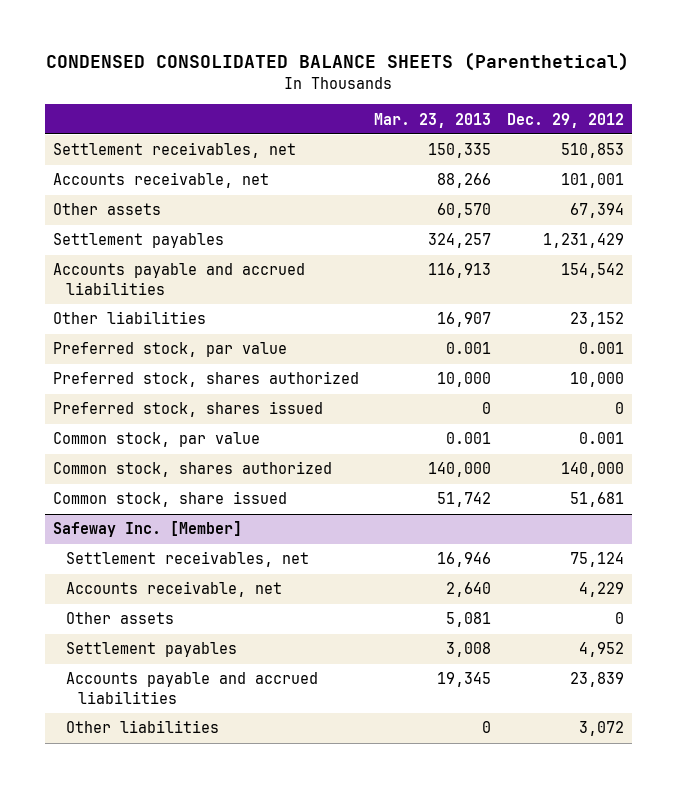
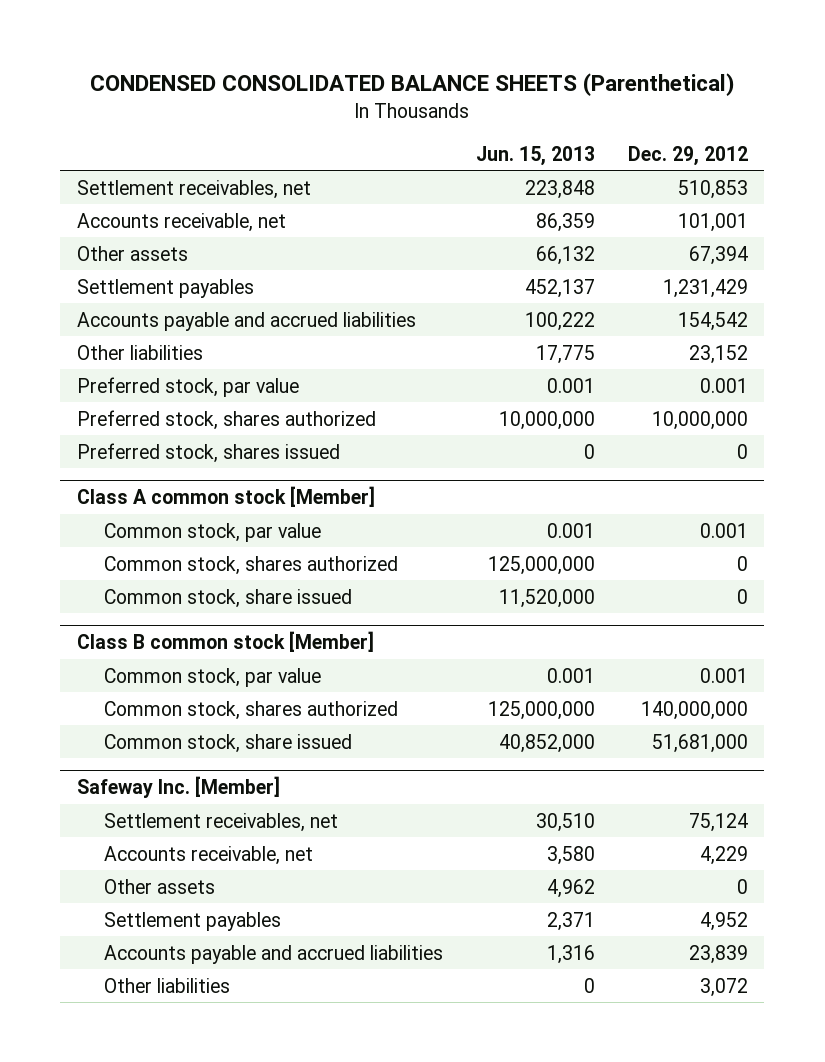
[374,112,492,128] Mar. 23, 2013 -> none
none -> [476,145,596,166] Jun. 15, 2013
[570,372,625,388] 10,000 -> [651,410,748,430] 10,000,000
none -> [76,485,375,507] Class A common stock [Member]
[561,462,625,478] 140,000 -> [736,555,748,571] 0
[570,492,625,508] 51,681 -> [736,588,748,604] 0
none -> [76,630,374,652] Class B common stock [Member]
none -> [104,667,322,687] Common stock, par value
none -> [104,700,399,720] Common stock, shares authorized
none -> [104,733,353,753] Common stock, share issued

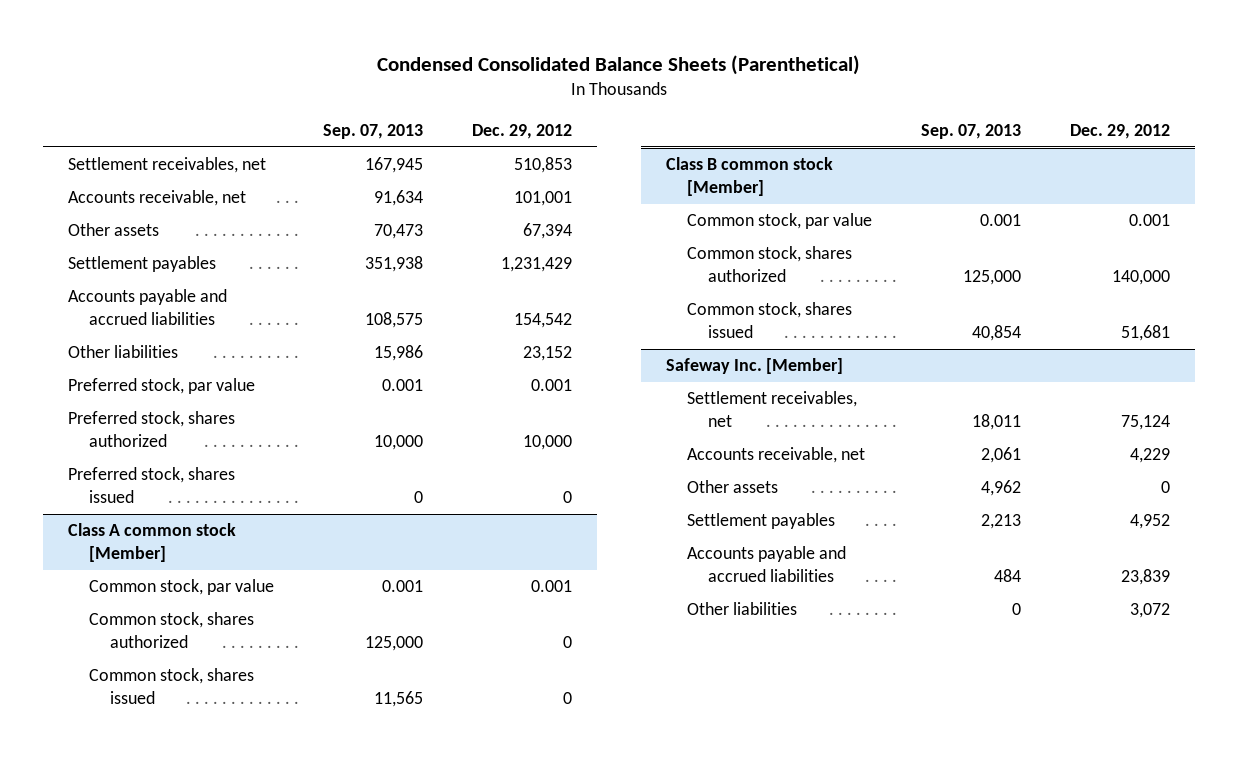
[90,72,735,96] CONDENSED CONSOLIDATED BALANCE SHEETS (Parenthetical) -> [377,55,861,76] Condensed Consolidated Balance Sheets (Parenthetical)
[476,145,596,166] Jun. 15, 2013 -> none
none -> [323,123,424,139] Sep. 07, 2013
[651,410,748,430] 10,000,000 -> [523,434,573,450] 10,000
[104,588,353,608] Common stock, share issued -> [89,668,255,704] Common stock, shares issued
[640,700,748,720] 140,000,000 -> [1112,269,1171,285] 140,000
[104,733,353,753] Common stock, share issued -> [687,302,853,338] Common stock, shares issued
[651,733,748,753] 51,681,000 -> [1121,324,1171,341] 51,681

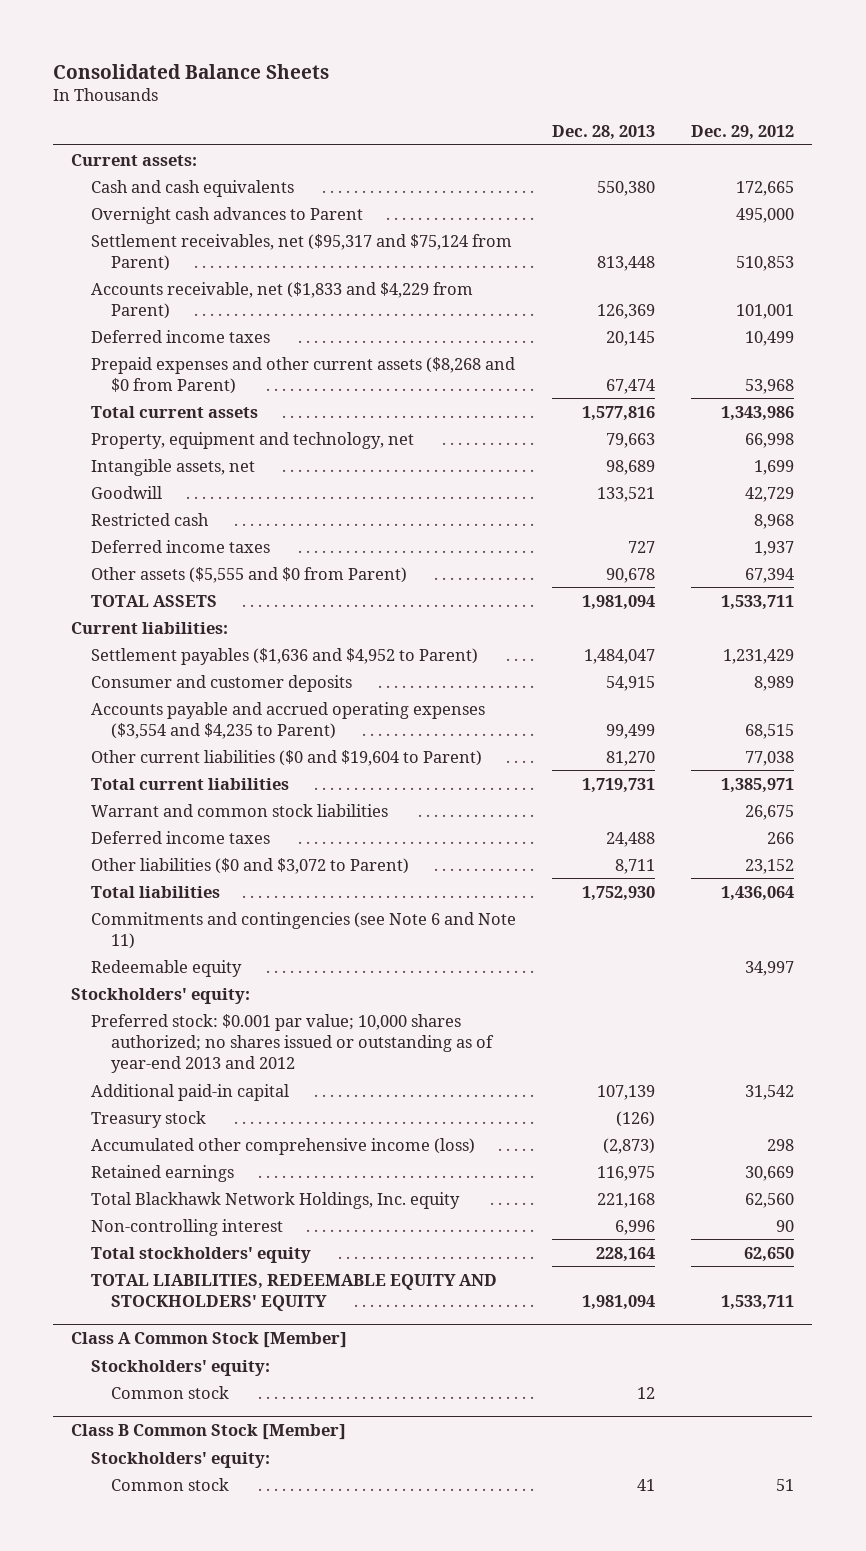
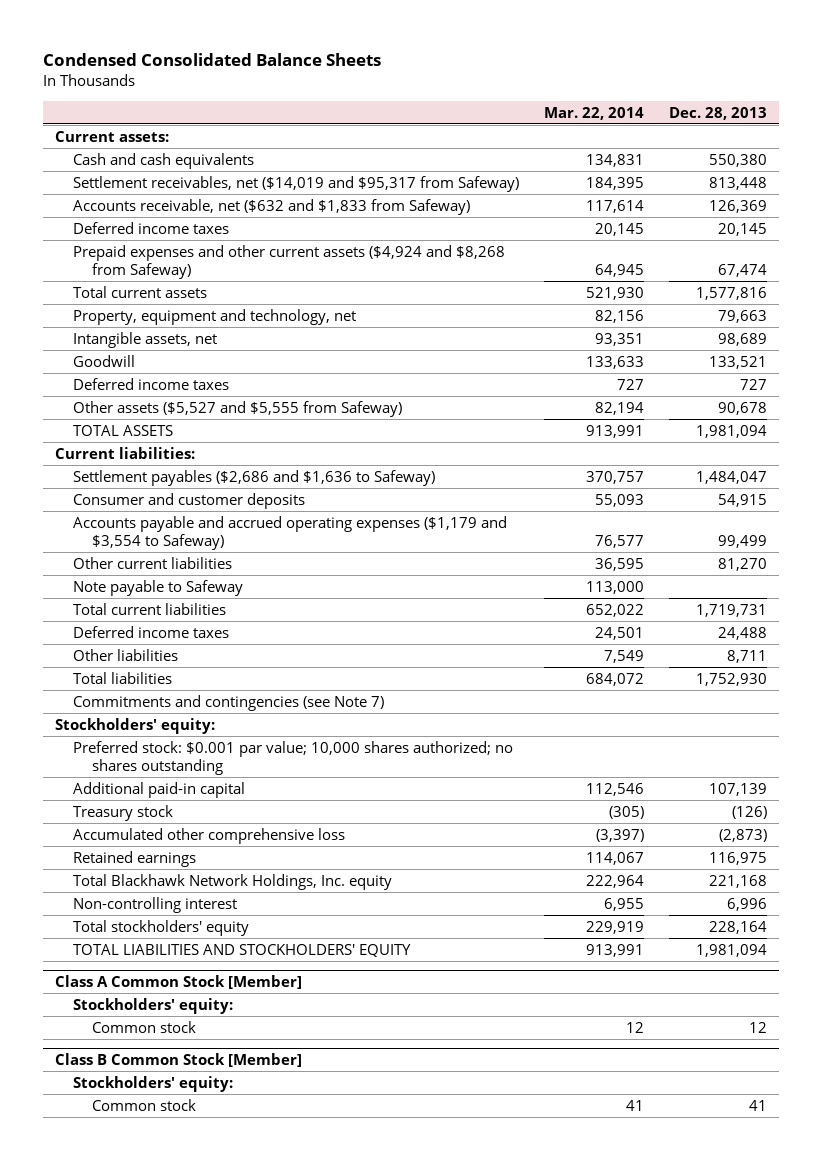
[53,63,330,79] Consolidated Balance Sheets -> [42,52,381,66] Condensed Consolidated Balance Sheets
[691,125,795,141] Dec. 29, 2012 -> none
none -> [544,106,645,120] Mar. 22, 2014
[91,206,364,224] Overnight cash advances to Parent -> none
[91,233,513,271] Settlement receivables, net ($95,317 and $75,124 from Parent) -> [73,175,520,192] Settlement receivables, net ($14,019 and $95,317 from Safeway)
[91,281,474,319] Accounts receivable, net ($1,833 and $4,229 from Parent) -> [73,198,471,215] Accounts receivable, net ($632 and $1,833 from Safeway)
[91,356,516,394] Prepaid expenses and other current assets ($8,268 and $0 from Parent) -> [73,244,506,280] Prepaid expenses and other current assets ($4,924 and $8,268 from Safeway)
[91,512,210,526] Restricted cash -> none
[91,566,408,583] Other assets ($5,555 and $0 from Parent) -> [73,400,403,417] Other assets ($5,527 and $5,555 from Safeway)
[91,647,479,665] Settlement payables ($1,636 and $4,952 to Parent) -> [73,469,436,486] Settlement payables ($2,686 and $1,636 to Safeway)
[91,701,486,739] Accounts payable and accrued operating expenses ($3,554 and $4,235 to Parent) -> [73,515,508,551] Accounts payable and accrued operating expenses ($1,179 and $3,554 to Safeway)
[91,749,483,766] Other current liabilities ($0 and $19,604 to Parent) -> [73,556,233,569] Other current liabilities
none -> [73,579,244,596] Note payable to Safeway
[91,803,389,817] Warrant and common stock liabilities -> none
[91,857,410,874] Other liabilities ($0 and $3,072 to Parent) -> [73,648,179,661] Other liabilities
[91,959,243,977] Redeemable equity -> none
[91,911,517,949] Commitments and contingencies (see Note 6 and Note 11) -> [73,694,385,711] Commitments and contingencies (see Note 7)
[91,1013,495,1074] Preferred stock: $0.001 par value; 10,000 shares authorized; no shares issued or outstanding as of year-end 2013 and 2012 -> [73,740,514,776] Preferred stock: $0.001 par value; 10,000 shares authorized; no shares outstanding
[91,1137,476,1155] Accumulated other comprehensive income (loss) -> [73,827,346,844] Accumulated other comprehensive loss
[91,1273,498,1311] TOTAL LIABILITIES, REDEEMABLE EQUITY AND STOCKHOLDERS' EQUITY -> [73,943,412,957] TOTAL LIABILITIES AND STOCKHOLDERS' EQUITY

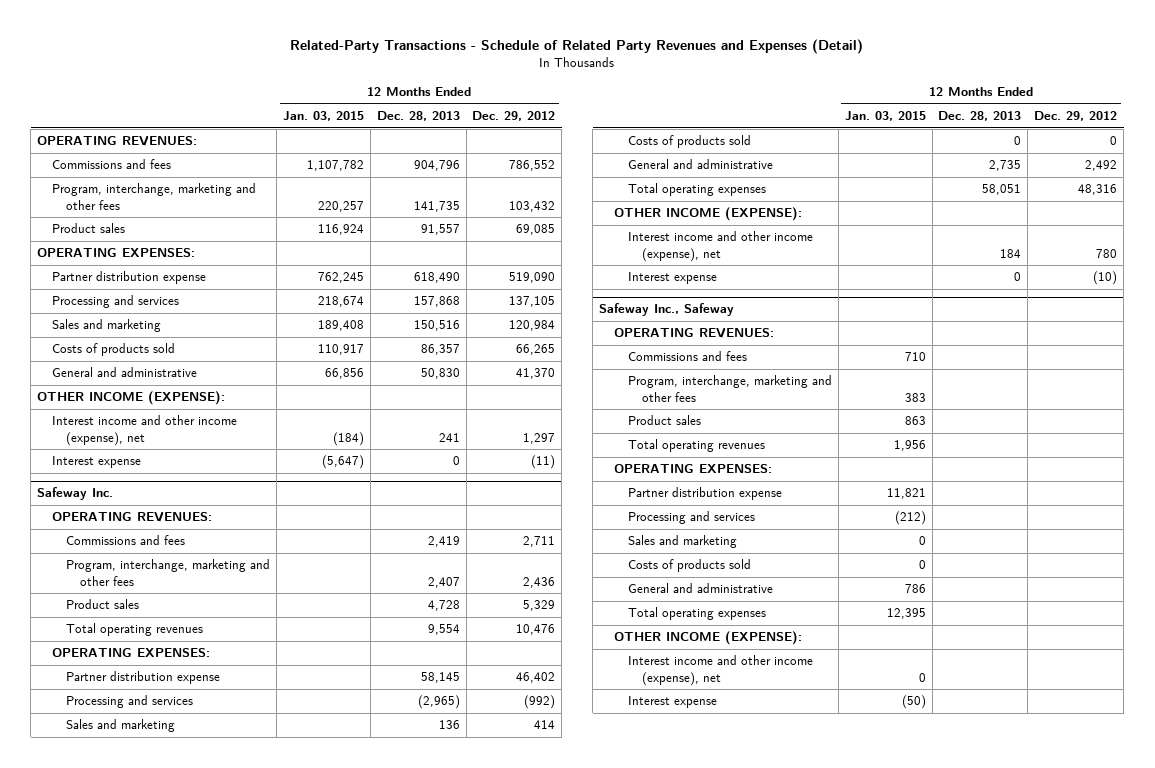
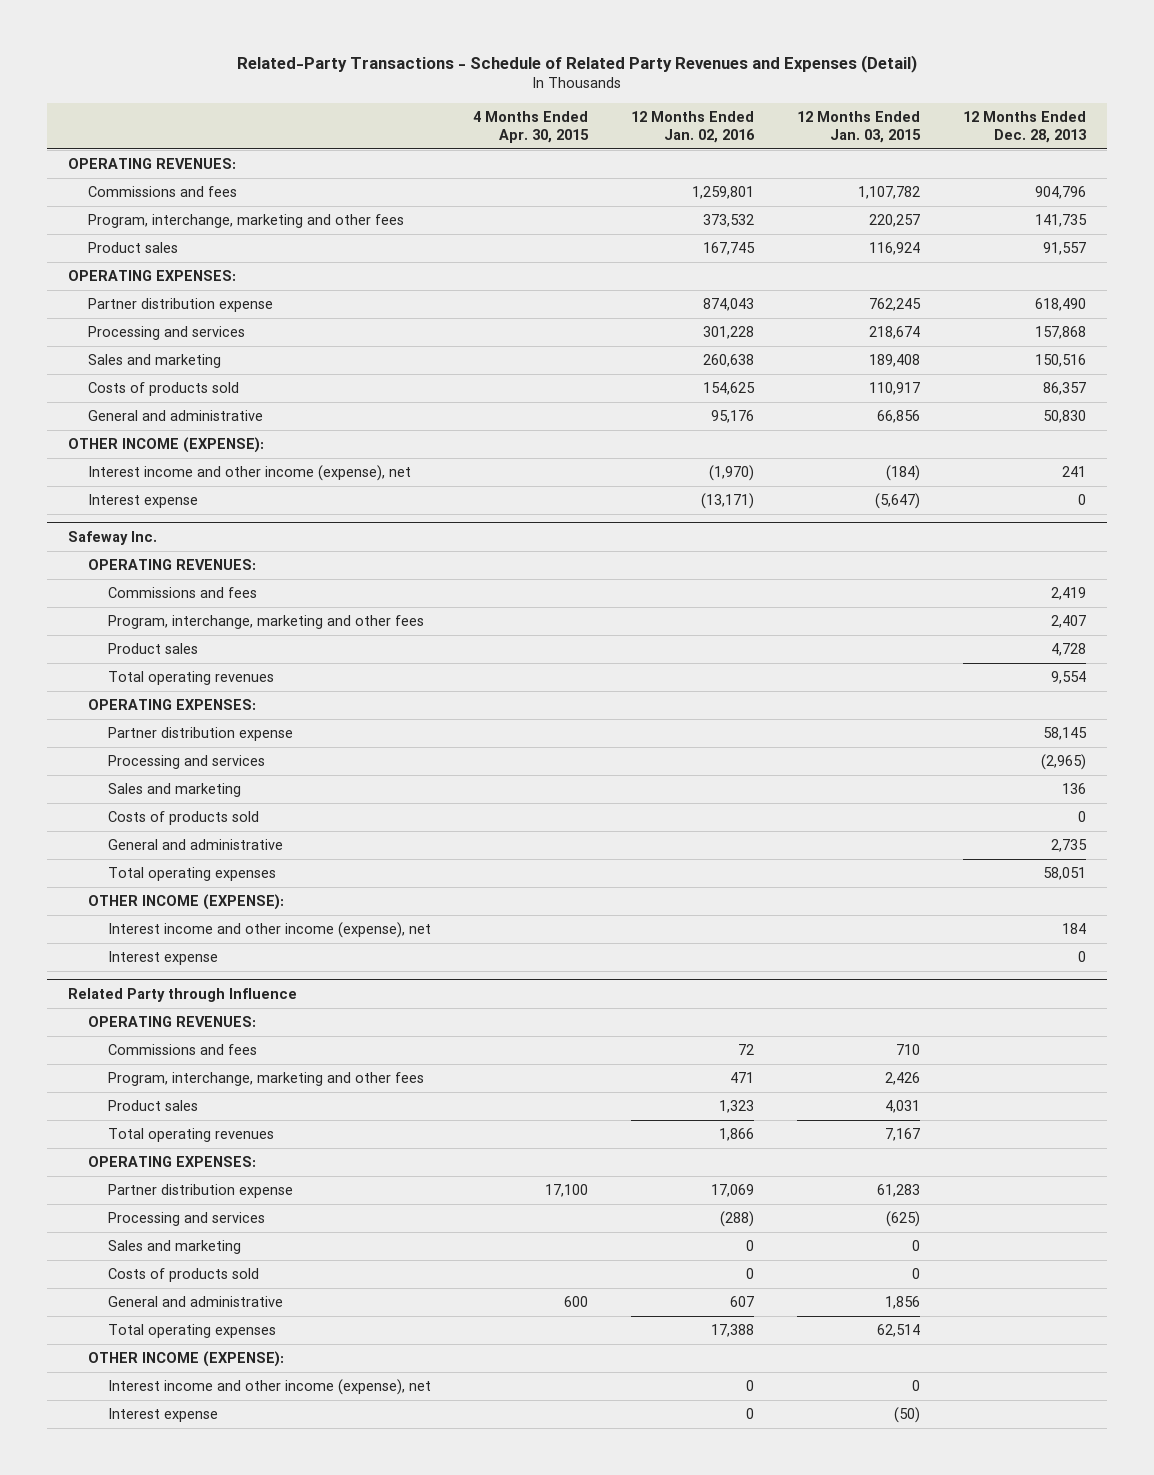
[472,111,556,122] Dec. 29, 2012 -> none
none -> [473,110,590,143] 4 Months Ended Apr. 30, 2015
none -> [631,110,756,143] 12 Months Ended Jan. 02, 2016
[599,303,735,317] Safeway Inc., Safeway -> none
none -> [68,988,298,1003] Related Party through Influence
[904,392,926,402] 383 -> [884,1072,920,1086] 2,426
[904,416,926,426] 863 -> [884,1100,920,1114] 4,031
[893,440,926,452] 1,956 -> [884,1128,920,1142] 7,167
[886,488,926,500] 11,821 -> [876,1184,920,1198] 61,283
[894,511,926,526] (212) -> [885,1211,920,1228] (625)
[904,584,926,594] 786 -> [884,1296,920,1310] 1,856
[886,608,926,620] 12,395 -> [876,1324,920,1338] 62,514

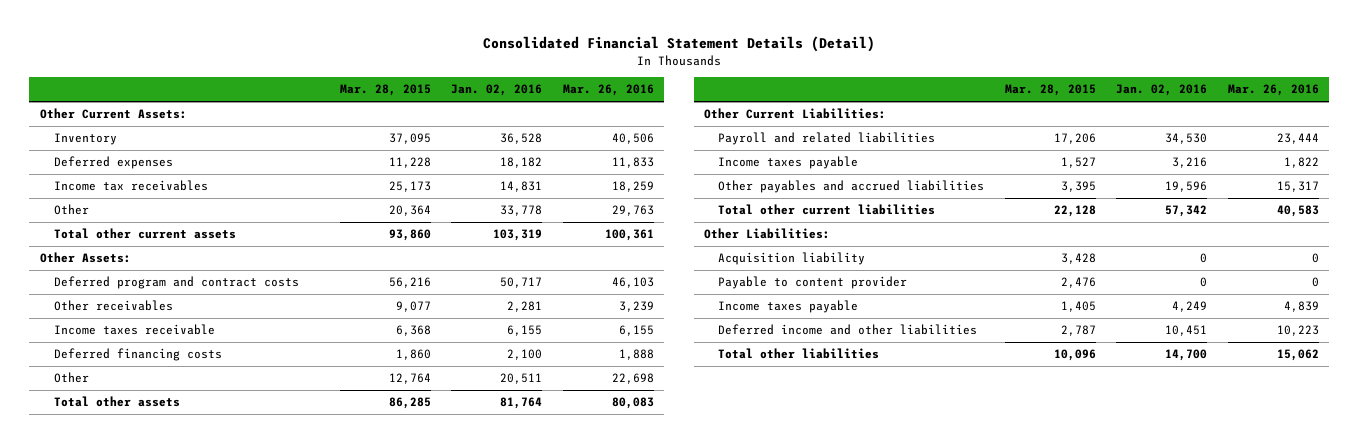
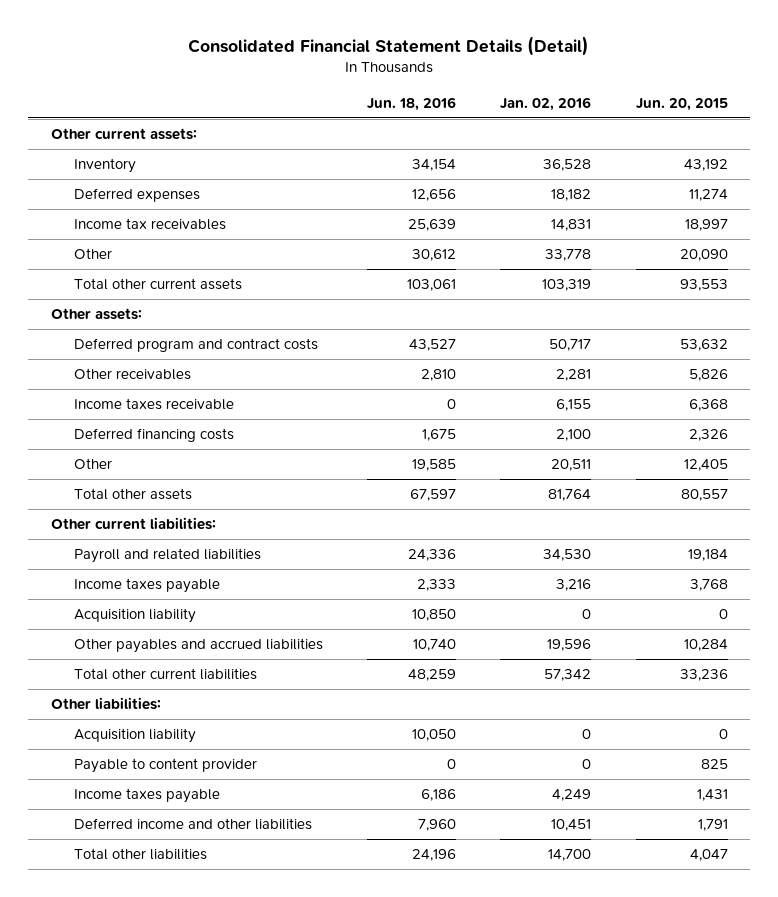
[340,84,432,97] Mar. 28, 2015 -> none
[562,84,654,97] Mar. 26, 2016 -> none
none -> [366,96,456,111] Jun. 18, 2016
none -> [635,97,728,111] Jun. 20, 2015
[39,108,187,120] Other Current Assets: -> [50,128,197,141] Other current assets:
[39,252,131,264] Other Assets: -> [50,308,142,321] Other assets:
[704,108,887,120] Other Current Liabilities: -> [50,517,216,531] Other current liabilities:
none -> [73,608,196,624] Acquisition liability
[704,228,831,240] Other Liabilities: -> [50,697,161,711] Other liabilities:

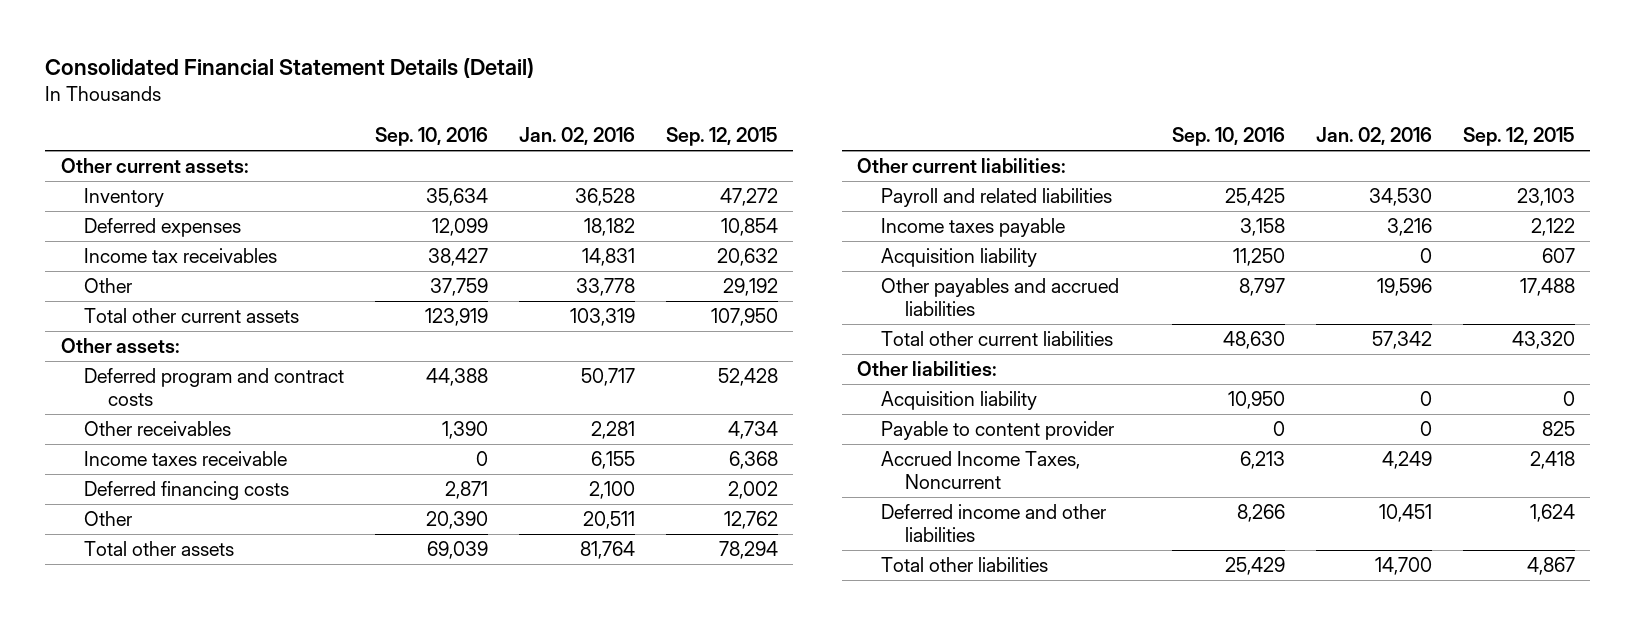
[366,96,456,111] Jun. 18, 2016 -> none
[635,97,728,111] Jun. 20, 2015 -> none
none -> [375,127,489,147] Sep. 10, 2016
none -> [666,127,779,147] Sep. 12, 2015
[73,788,220,804] Income taxes payable -> [880,450,1080,490] Accrued Income Taxes, Noncurrent

